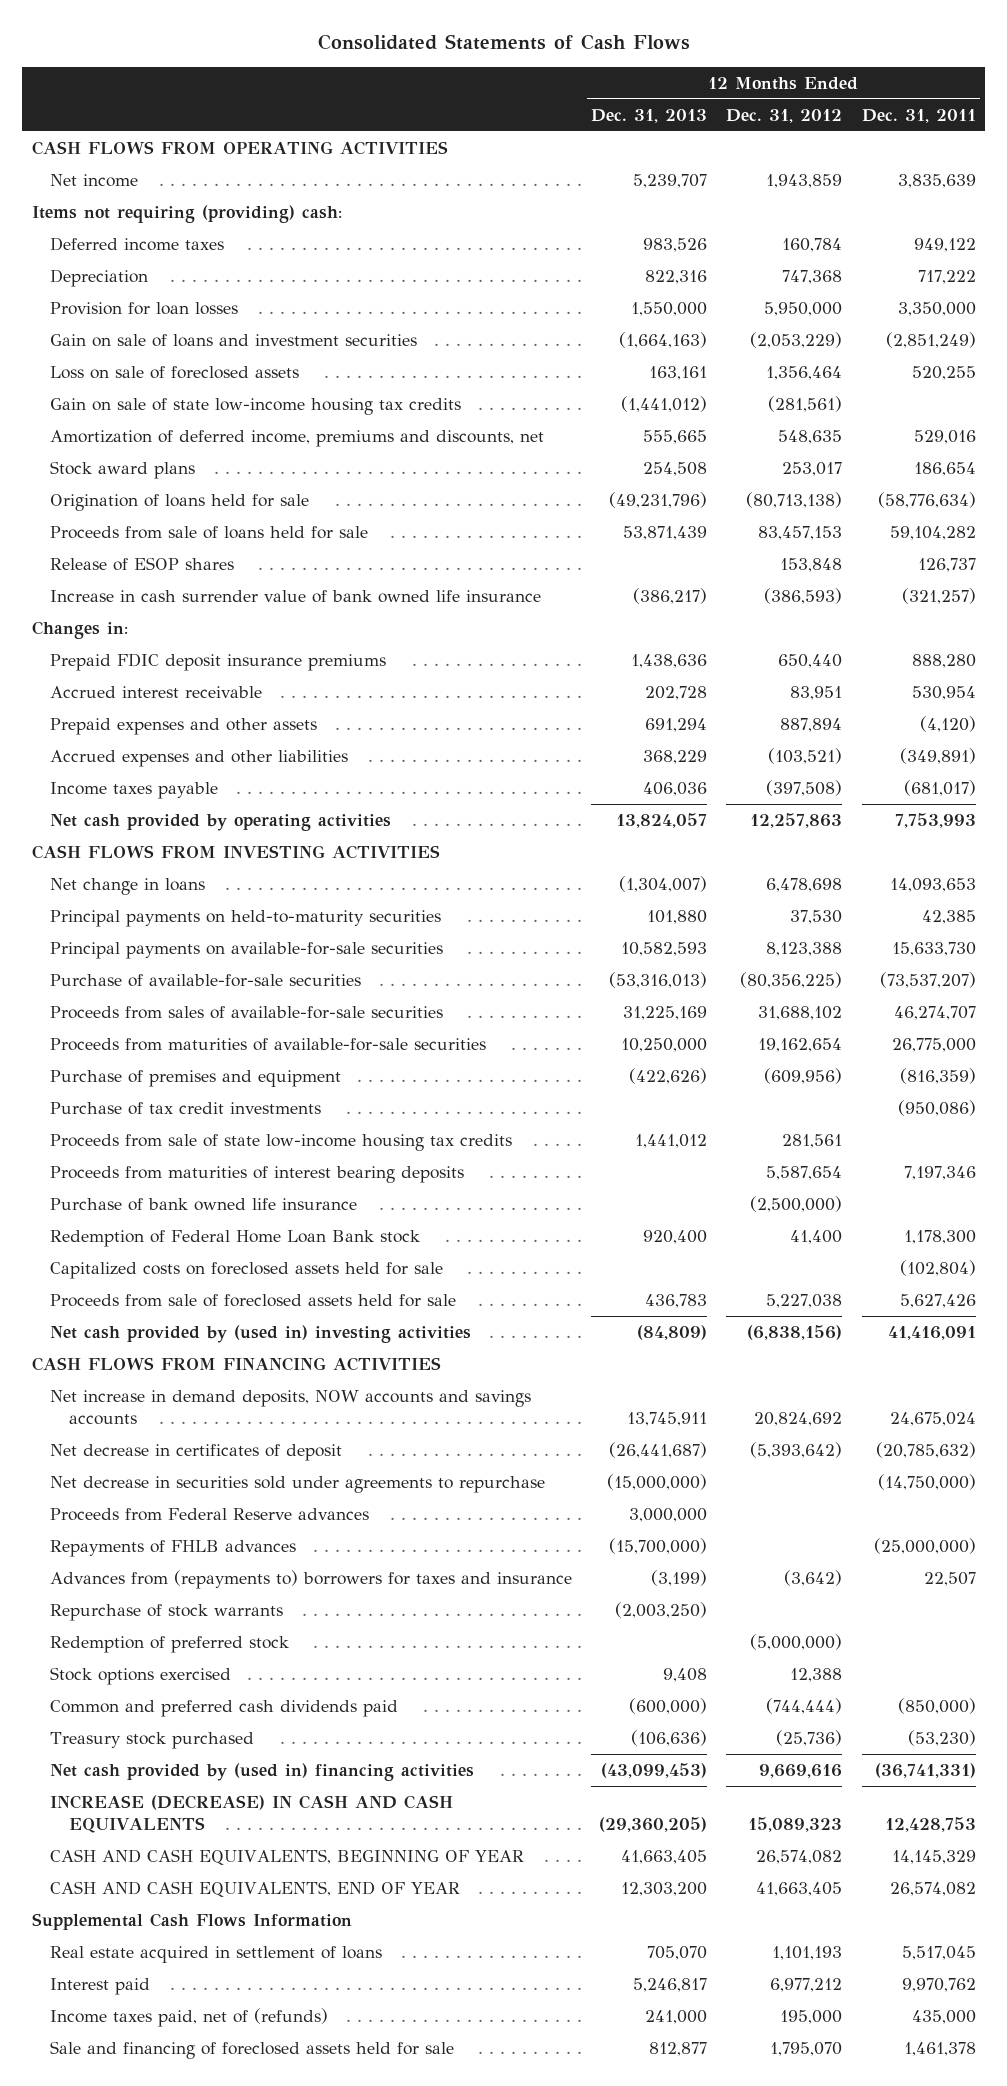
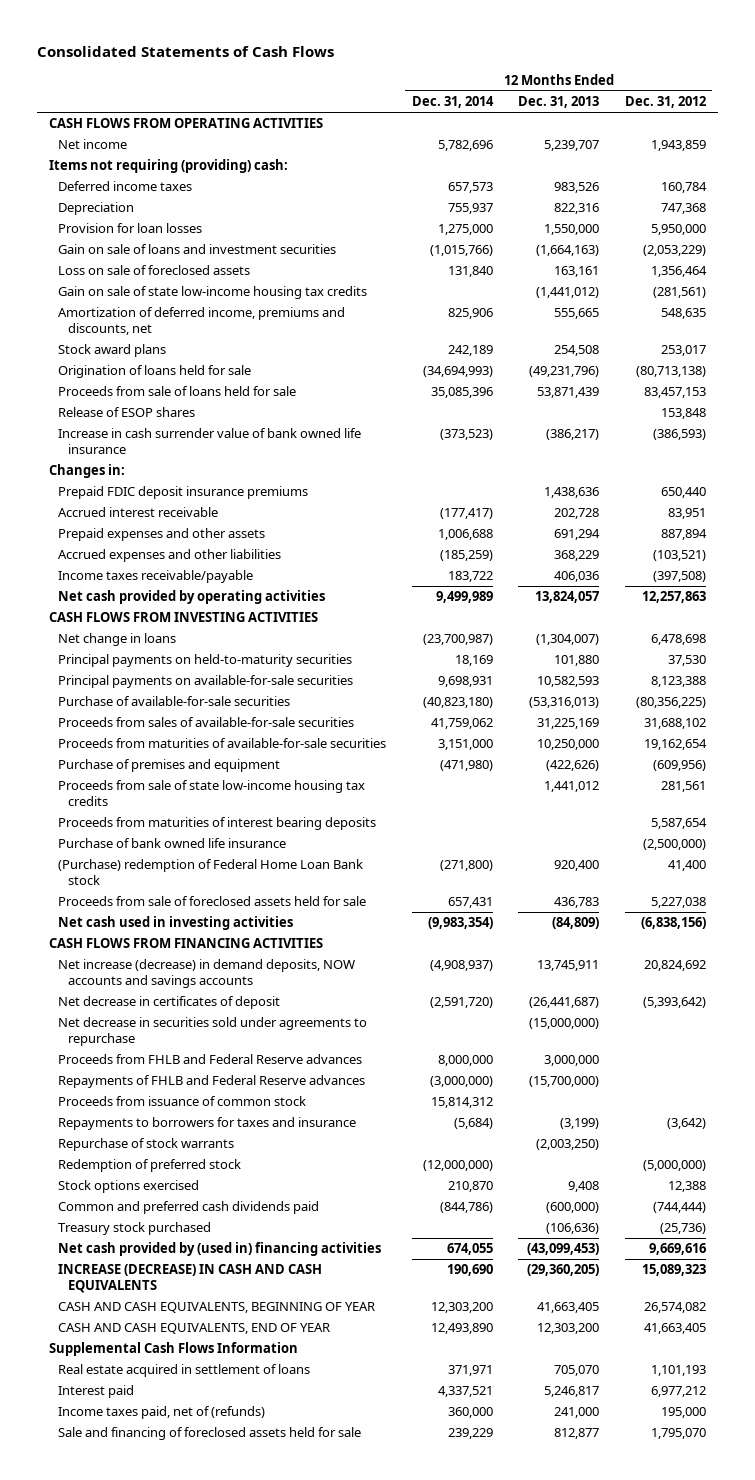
[861,108,976,123] Dec. 31, 2011 -> none
none -> [411,96,494,109] Dec. 31, 2014
[50,782,219,800] Income taxes payable -> [58,570,254,584] Income taxes receivable/payable
[50,1102,322,1116] Purchase of tax credit investments -> none
[50,1262,444,1280] Capitalized costs on foreclosed assets held for sale -> none
[50,1230,421,1248] Redemption of Federal Home Loan Bank stock -> [58,859,364,886] (Purchase) redemption of Federal Home Loan Bank stock
[50,1325,472,1344] Net cash provided by (used in) investing activities -> [58,916,294,931] Net cash used in investing activities
[50,1390,532,1425] Net increase in demand deposits, NOW accounts and savings accounts -> [58,959,356,989] Net increase (decrease) in demand deposits, NOW accounts and savings accounts
[50,1508,370,1522] Proceeds from Federal Reserve advances -> [58,1054,363,1065] Proceeds from FHLB and Federal Reserve advances
[50,1540,297,1558] Repayments of FHLB advances -> [58,1075,366,1089] Repayments of FHLB and Federal Reserve advances
none -> [58,1096,307,1107] Proceeds from issuance of common stock
[50,1570,573,1590] Advances from (repayments to) borrowers for taxes and insurance -> [58,1117,357,1131] Repayments to borrowers for taxes and insurance

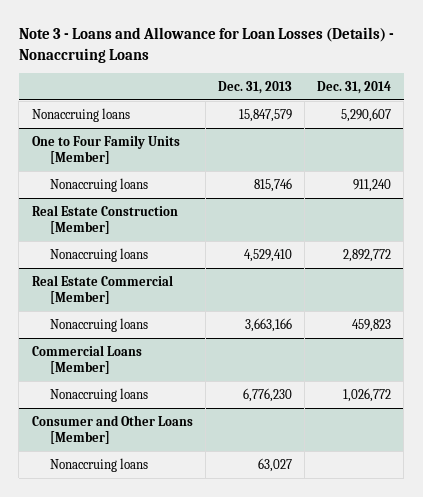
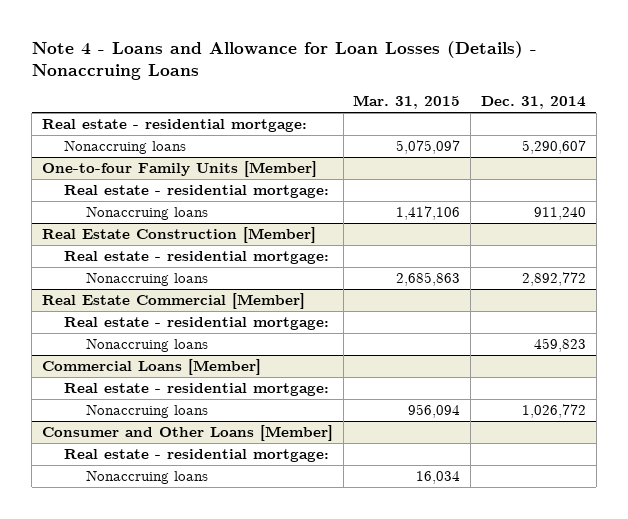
[18,27,394,63] Note 3 - Loans and Allowance for Loan Losses (Details) - Nonaccruing Loans -> [31,40,537,80] Note 4 - Loans and Allowance for Loan Losses (Details) - Nonaccruing Loans
[217,80,292,94] Dec. 31, 2013 -> none
none -> [353,95,461,110] Mar. 31, 2015
none -> [41,118,307,132] Real estate - residential mortgage:
[31,134,180,164] One to Four Family Units [Member] -> [41,160,317,177] One-to-four Family Units [Member]
none -> [63,184,329,198] Real estate - residential mortgage:
none -> [63,250,329,264] Real estate - residential mortgage:
none -> [63,316,329,330] Real estate - residential mortgage:
none -> [63,382,329,396] Real estate - residential mortgage:
none -> [63,448,329,462] Real estate - residential mortgage:

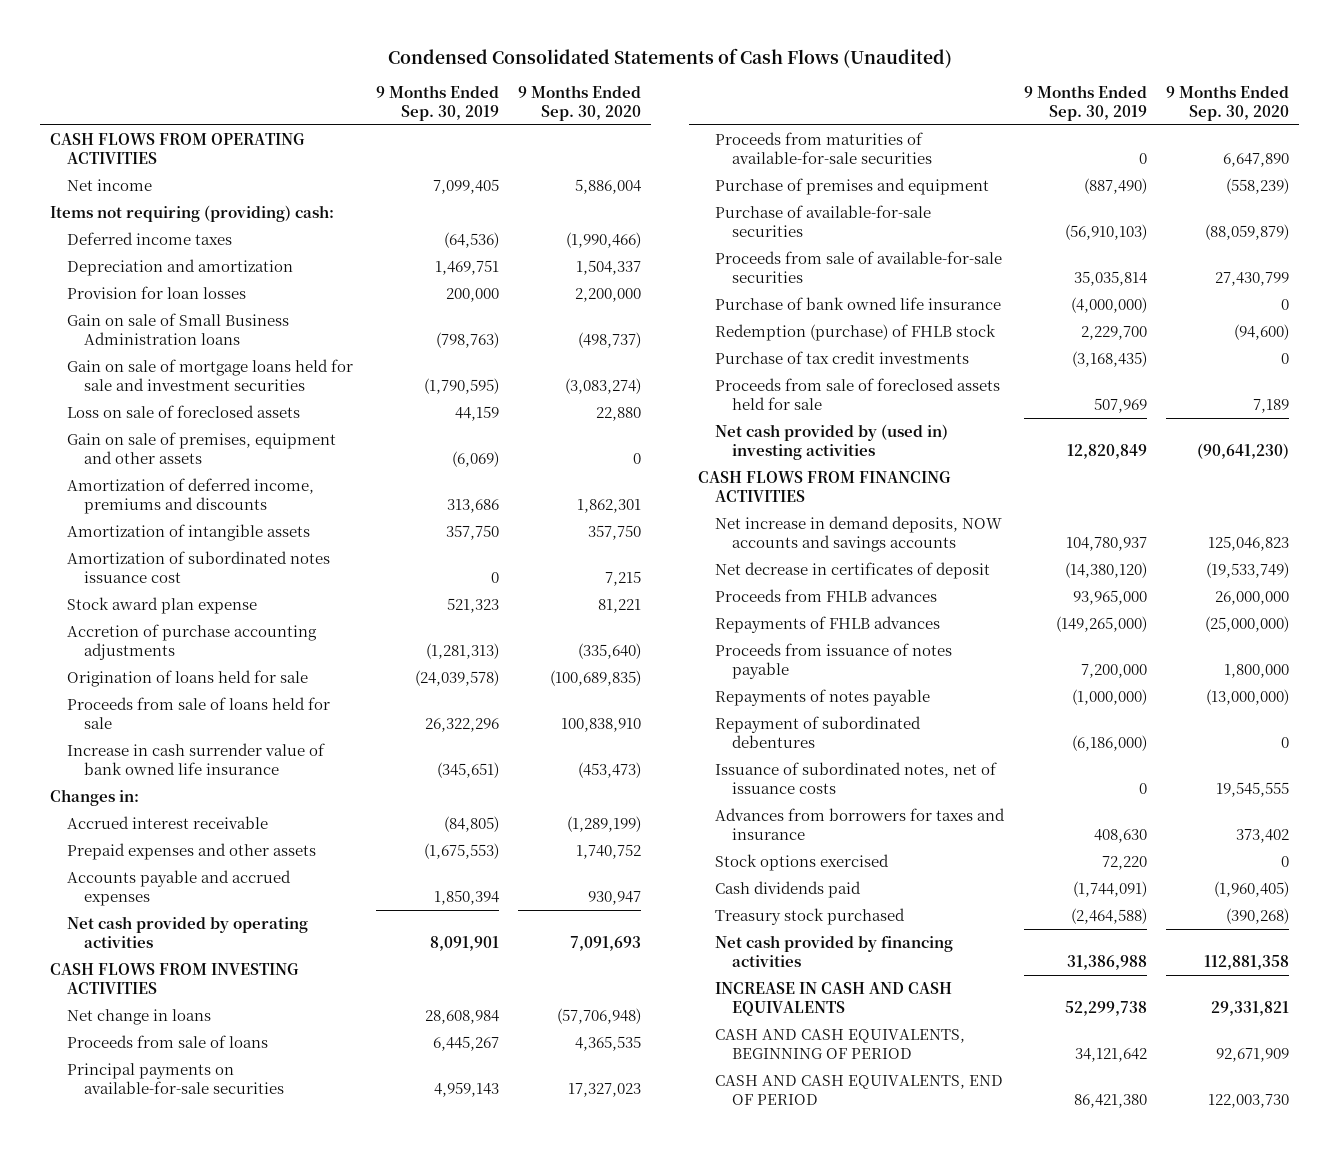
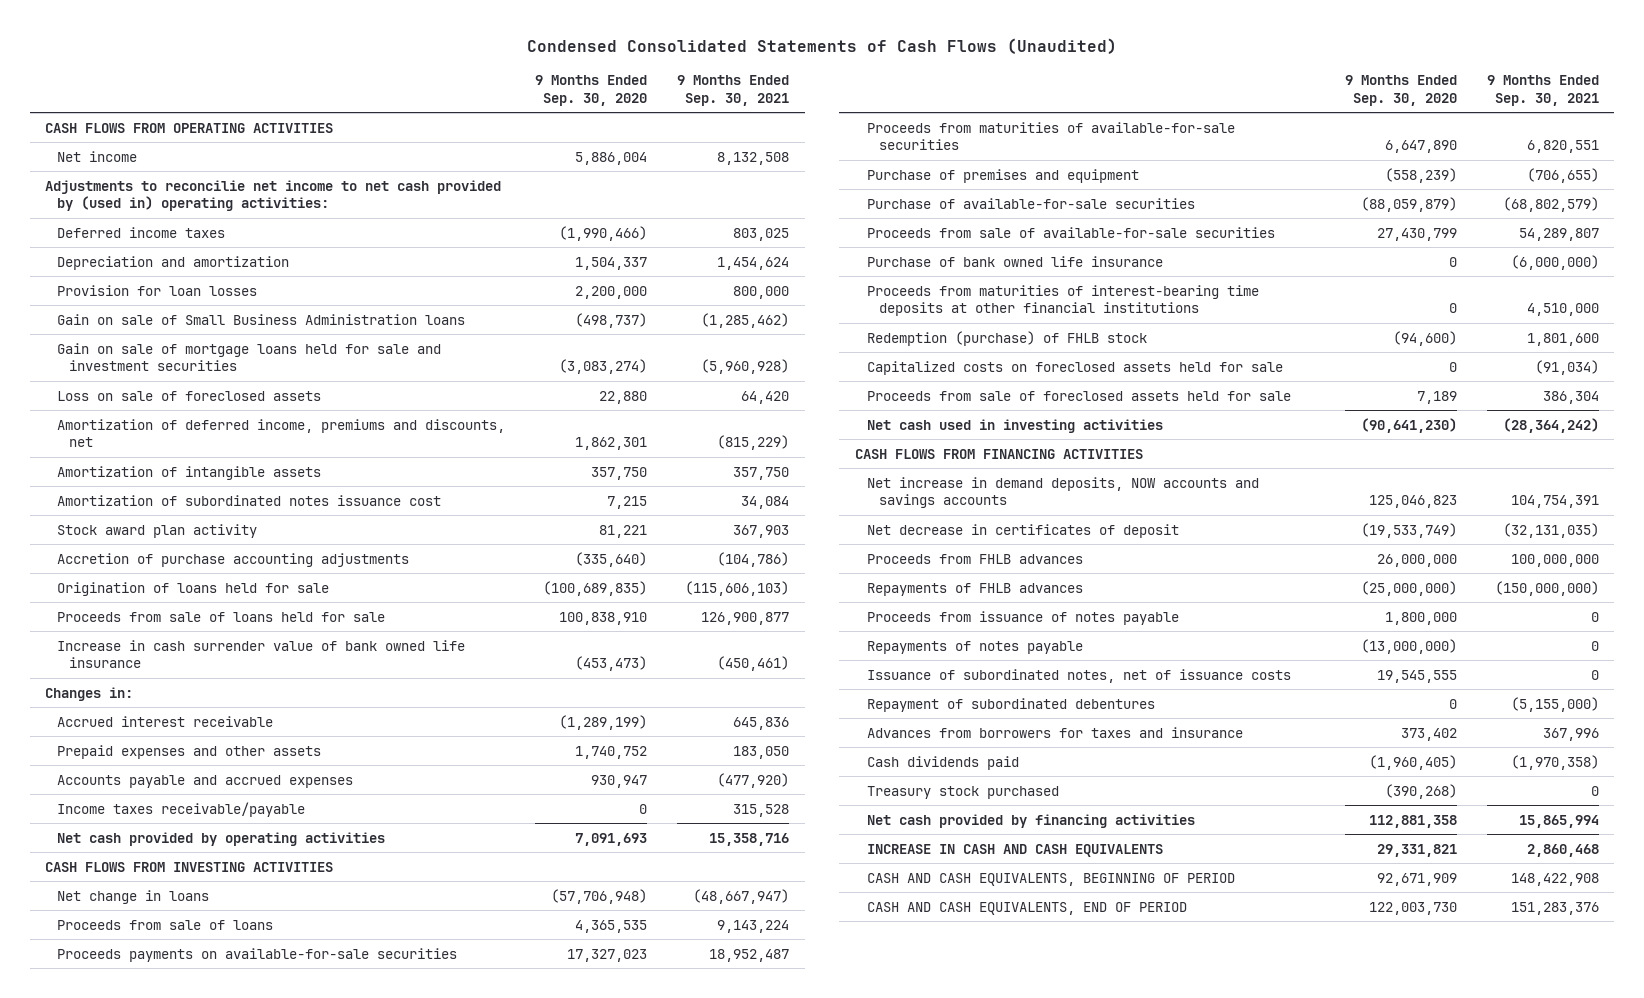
[375,84,499,121] 9 Months Ended Sep. 30, 2019 -> none
none -> [677,75,790,106] 9 Months Ended Sep. 30, 2021
[50,204,335,222] Items not requiring (providing) cash: -> [45,179,502,212] Adjustments to reconcilie net income to net cash provided by (used in) operating activities:
[66,431,336,465] Gain on sale of premises, equipment and other assets -> none
[66,477,314,515] Amortization of deferred income, premiums and discounts -> [57,418,506,448] Amortization of deferred income, premiums and discounts, net
[66,596,257,614] Stock award plan expense -> [57,523,258,538] Stock award plan activity
none -> [57,801,306,817] Income taxes receivable/payable
[66,1062,284,1095] Principal payments on available-for-sale securities -> [57,947,458,962] Proceeds payments on available-for-sale securities
none -> [866,284,1259,317] Proceeds from maturities of interest-bearing time deposits at other financial institutions
[715,350,970,364] Purchase of tax credit investments -> none
none -> [866,360,1283,375] Capitalized costs on foreclosed assets held for sale
[715,423,949,461] Net cash provided by (used in) investing activities -> [866,418,1163,433] Net cash used in investing activities
[715,715,922,749] Repayment of subordinated debentures -> [866,697,1155,712] Repayment of subordinated debentures
[715,853,890,871] Stock options exercised -> none

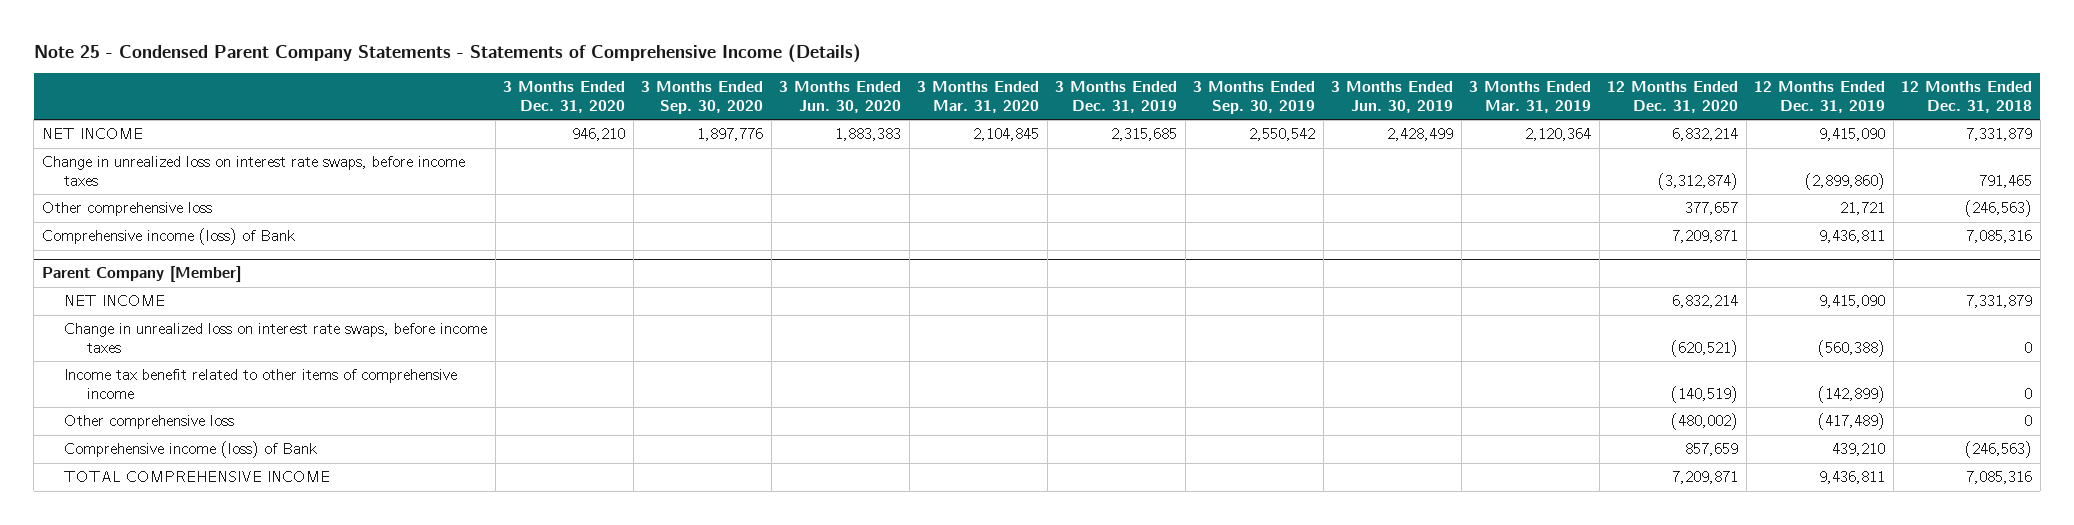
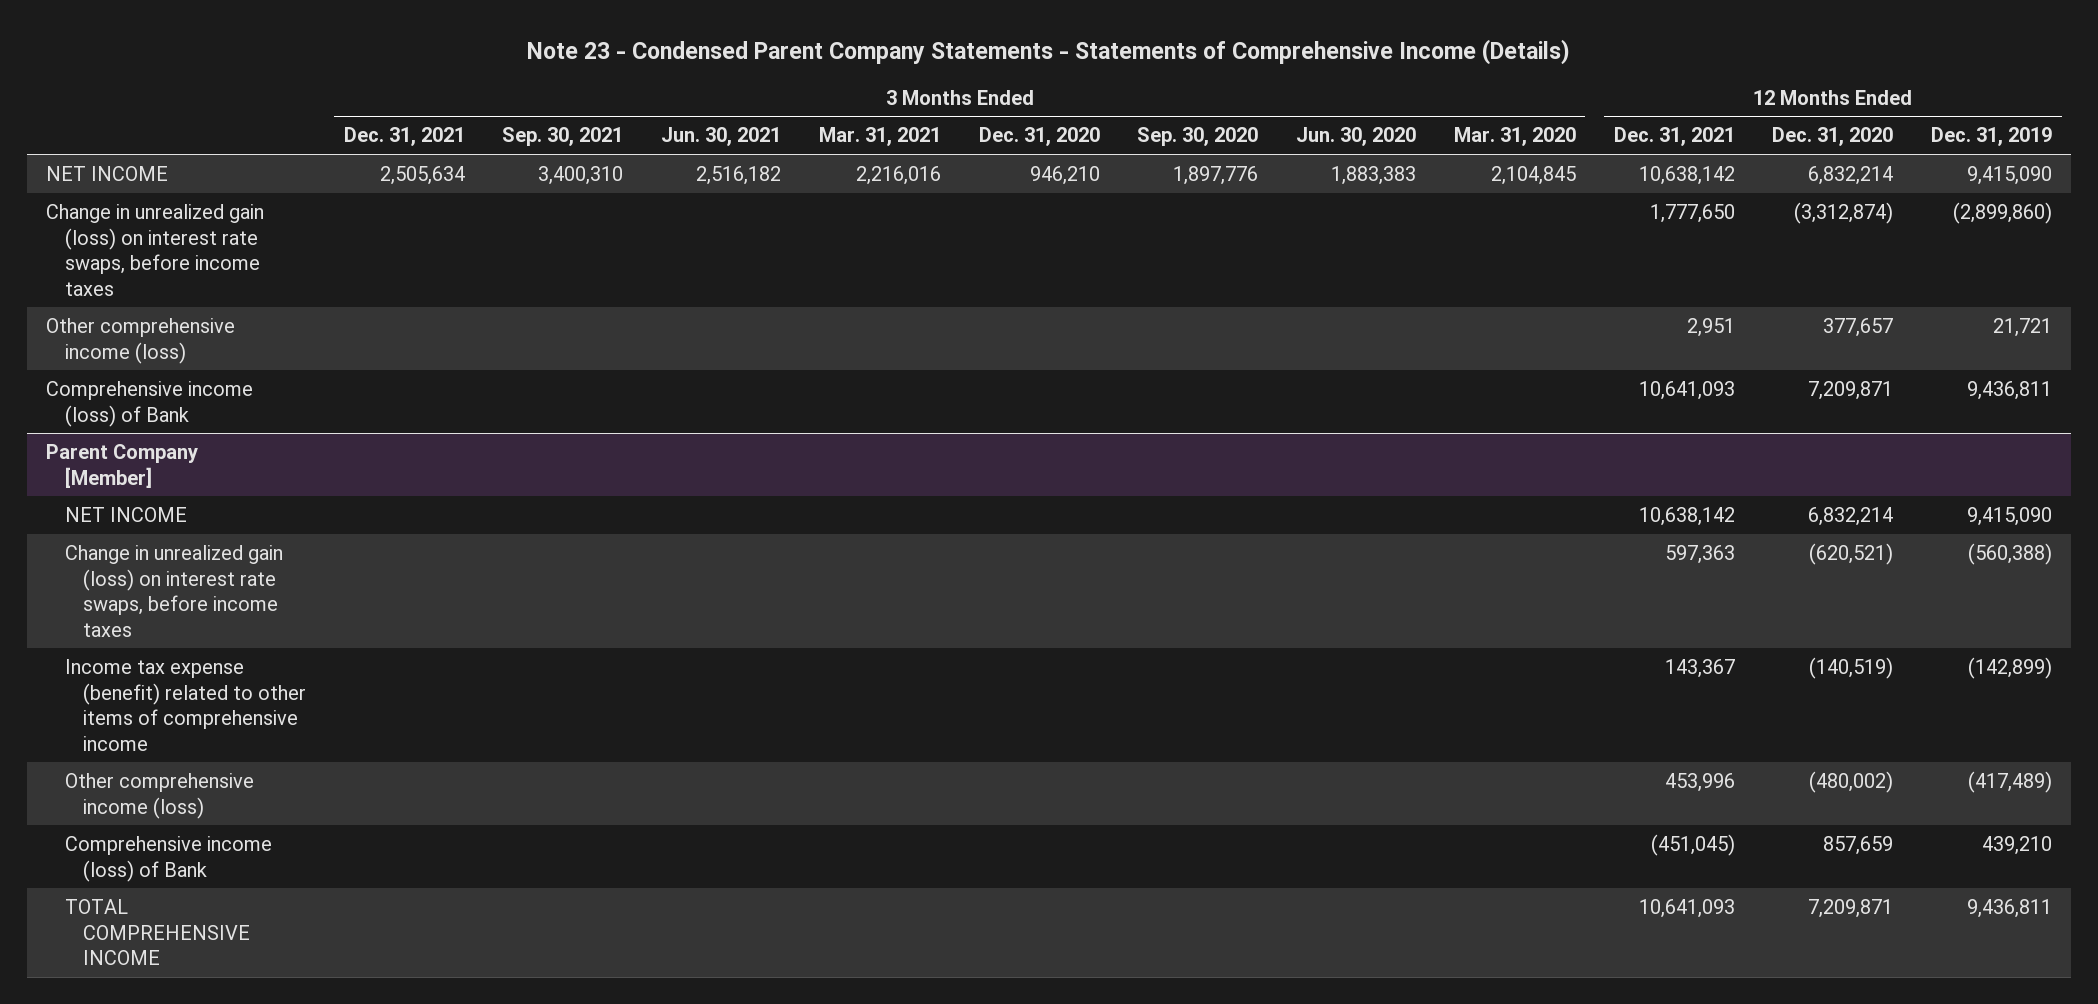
[33,43,861,63] Note 25 - Condensed Parent Company Statements - Statements of Comprehensive Income (Details) -> [527,38,1571,65] Note 23 - Condensed Parent Company Statements - Statements of Comprehensive Income (Details)
[1055,81,1178,113] 3 Months Ended Dec. 31, 2019 -> none
[1193,81,1316,114] 3 Months Ended Sep. 30, 2019 -> none
[1331,81,1454,113] 3 Months Ended Jun. 30, 2019 -> none
[1469,81,1592,113] 3 Months Ended Mar. 31, 2019 -> none
[1901,81,2033,113] 12 Months Ended Dec. 31, 2018 -> none
none -> [343,127,465,147] Dec. 31, 2021
none -> [502,127,624,147] Sep. 30, 2021
none -> [661,127,782,147] Jun. 30, 2021
none -> [818,127,941,147] Mar. 31, 2021
none -> [1613,127,1735,147] Dec. 31, 2021
[41,156,465,186] Change in unrealized loss on interest rate swaps, before income taxes -> [46,203,265,296] Change in unrealized gain (loss) on interest rate swaps, before income taxes
[41,202,212,217] Other comprehensive loss -> [46,317,236,364] Other comprehensive income (loss)
[64,323,488,353] Change in unrealized loss on interest rate swaps, before income taxes -> [64,544,283,637] Change in unrealized gain (loss) on interest rate swaps, before income taxes
[64,369,458,399] Income tax benefit related to other items of comprehensive income -> [64,658,306,751] Income tax expense (benefit) related to other items of comprehensive income
[64,415,235,430] Other comprehensive loss -> [64,772,254,819] Other comprehensive income (loss)

